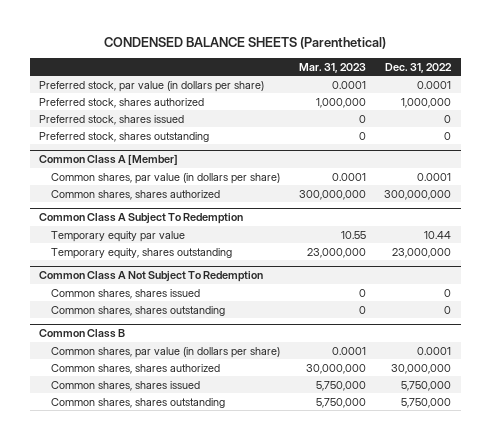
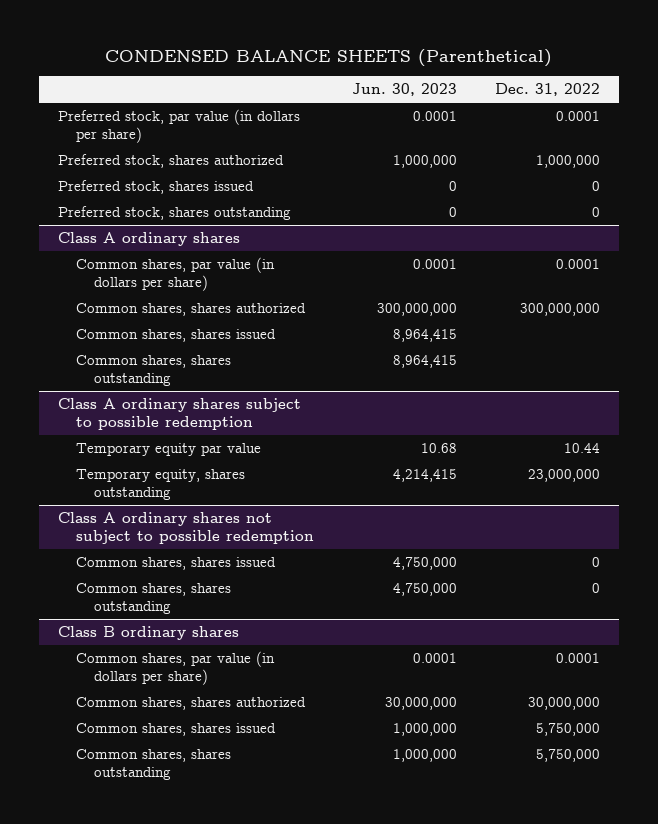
[298,62,366,73] Mar. 31, 2023 -> none
none -> [351,83,457,97] Jun. 30, 2023
[39,154,179,166] Common Class A [Member] -> [58,232,241,247] Class A ordinary shares
none -> [76,329,277,343] Common shares, shares issued
none -> [76,355,232,387] Common shares, shares outstanding
[39,213,244,225] Common Class A Subject To Redemption -> [58,398,302,431] Class A ordinary shares subject to possible redemption
[39,271,264,283] Common Class A Not Subject To Redemption -> [58,512,315,545] Class A ordinary shares not subject to possible redemption
[39,329,126,339] Common Class B -> [58,626,240,641] Class B ordinary shares

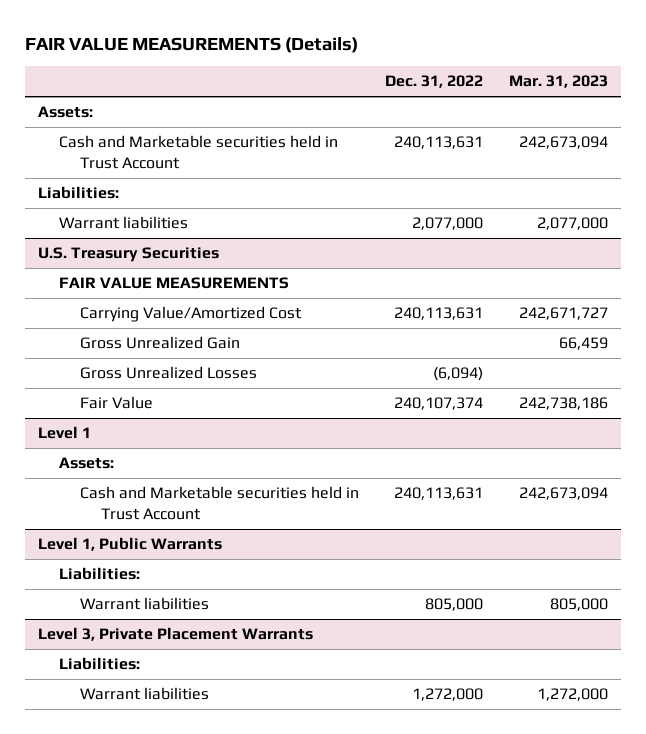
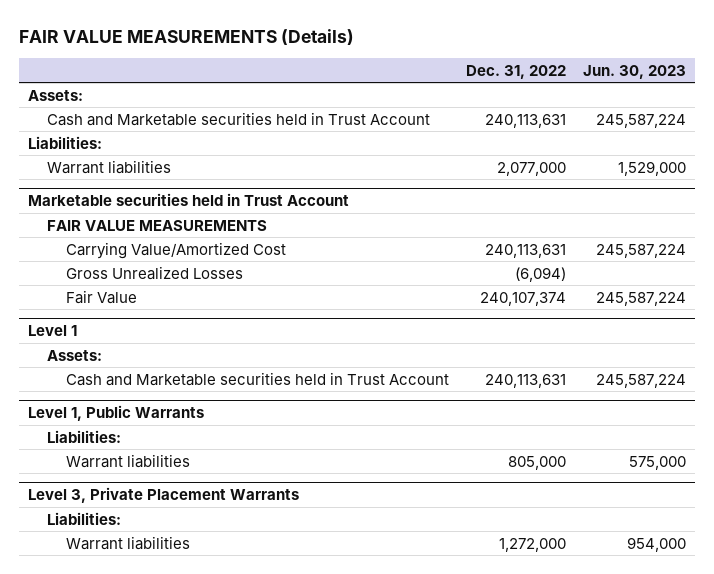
[509,75,609,89] Mar. 31, 2023 -> none
none -> [583,64,687,79] Jun. 30, 2023
[38,247,220,263] U.S. Treasury Securities -> [27,193,349,207] Marketable securities held in Trust Account
[80,336,241,350] Gross Unrealized Gain -> none

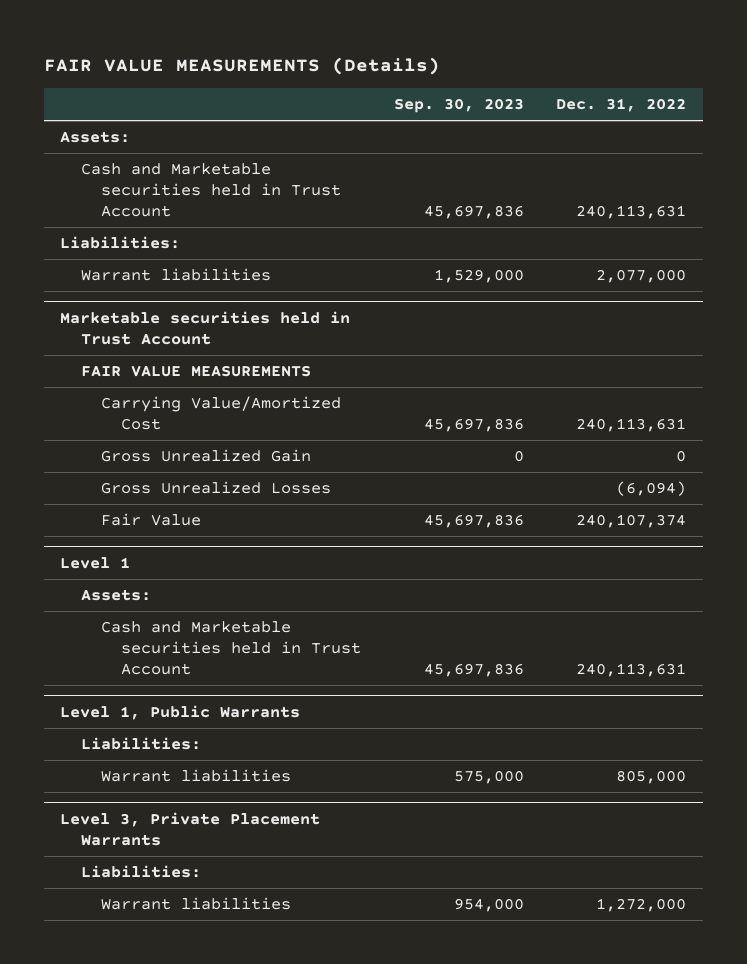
[583,64,687,79] Jun. 30, 2023 -> none
none -> [393,97,524,113] Sep. 30, 2023
none -> [100,449,311,463] Gross Unrealized Gain

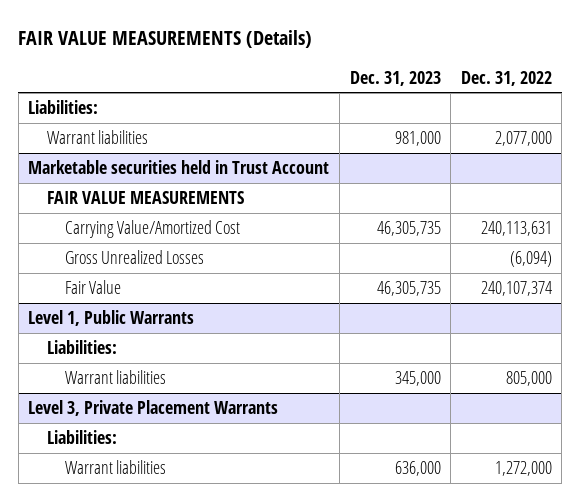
[393,97,524,113] Sep. 30, 2023 -> none
none -> [349,70,441,86] Dec. 31, 2023
[60,131,131,144] Assets: -> none
[80,163,341,218] Cash and Marketable securities held in Trust Account -> none
[100,449,311,463] Gross Unrealized Gain -> none
[60,556,131,569] Level 1 -> none
[80,589,151,602] Assets: -> none
[100,621,362,676] Cash and Marketable securities held in Trust Account -> none

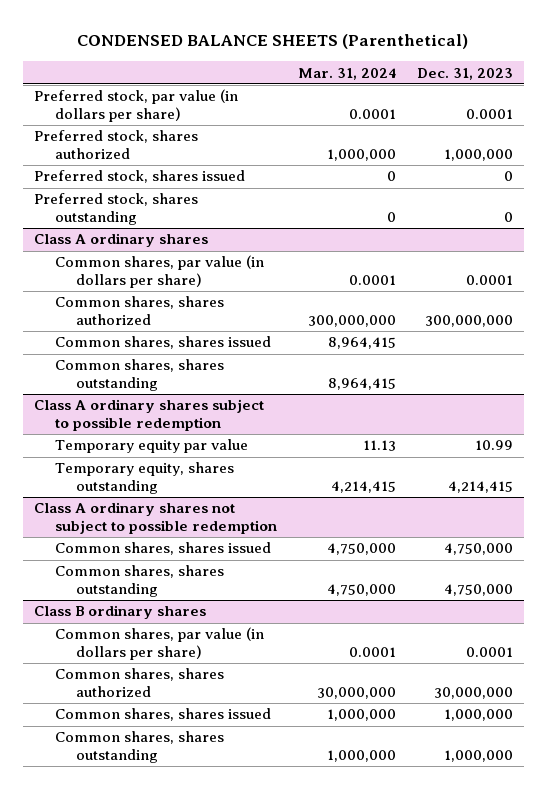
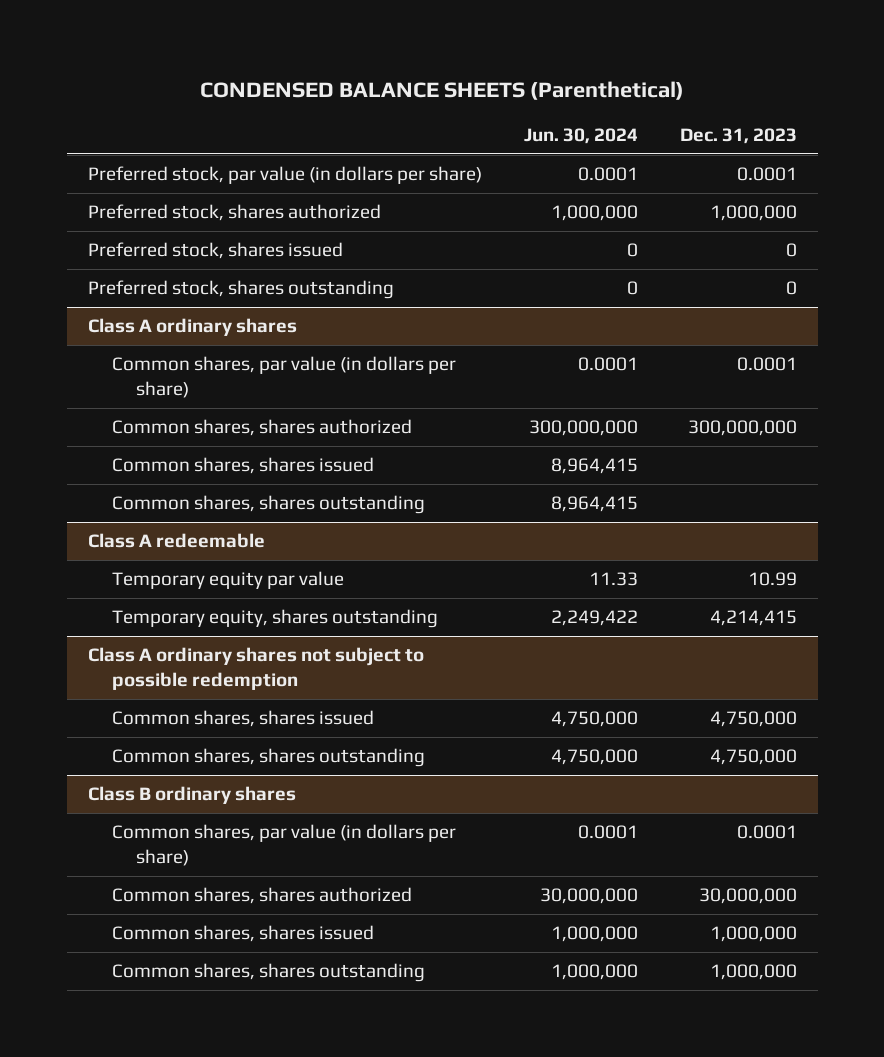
[297,67,396,80] Mar. 31, 2024 -> none
none -> [523,127,638,144] Jun. 30, 2024
[33,399,264,431] Class A ordinary shares subject to possible redemption -> [87,533,265,549] Class A redeemable

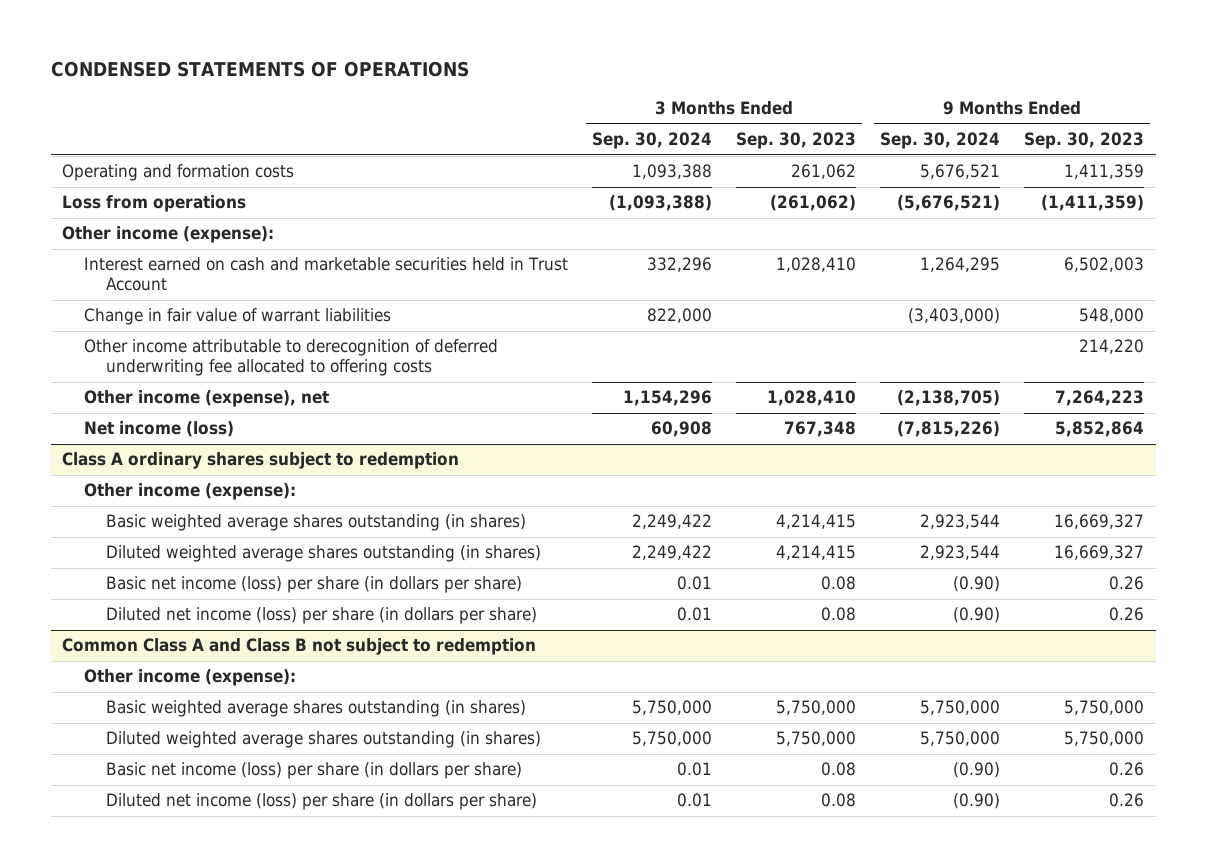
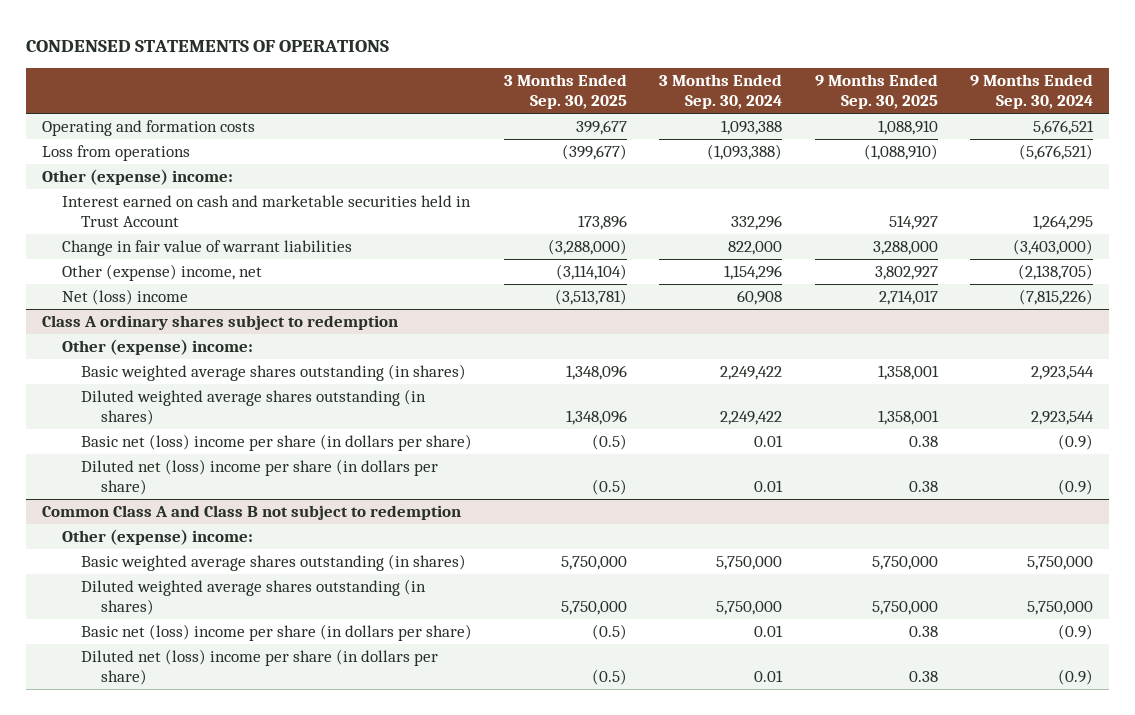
[735,132,856,150] Sep. 30, 2023 -> none
[1023,132,1144,150] Sep. 30, 2023 -> none
none -> [504,74,628,109] 3 Months Ended Sep. 30, 2025
none -> [814,74,938,109] 9 Months Ended Sep. 30, 2025
[62,226,275,244] Other income (expense): -> [42,169,234,186] Other (expense) income:
[84,339,499,377] Other income attributable to derecognition of deferred underwriting fee allocated to offering costs -> none
[84,390,330,408] Other income (expense), net -> [61,264,262,282] Other (expense) income, net
[84,421,235,438] Net income (loss) -> [61,289,188,306] Net (loss) income
[84,483,297,501] Other income (expense): -> [61,339,253,356] Other (expense) income:
[105,576,522,594] Basic net income (loss) per share (in dollars per share) -> [81,434,473,452] Basic net (loss) income per share (in dollars per share)
[952,576,1000,593] (0.90) -> [1057,434,1093,451] (0.9)
[105,607,537,625] Diluted net income (loss) per share (in dollars per share) -> [81,459,439,495] Diluted net (loss) income per share (in dollars per share)
[952,607,1000,624] (0.90) -> [1057,478,1093,495] (0.9)
[84,669,297,687] Other income (expense): -> [61,529,253,546] Other (expense) income:
[105,762,522,780] Basic net income (loss) per share (in dollars per share) -> [81,624,473,642] Basic net (loss) income per share (in dollars per share)
[952,762,1000,779] (0.90) -> [1057,624,1093,641] (0.9)
[105,793,537,811] Diluted net income (loss) per share (in dollars per share) -> [81,649,439,685] Diluted net (loss) income per share (in dollars per share)
[952,793,1000,810] (0.90) -> [1057,668,1093,685] (0.9)

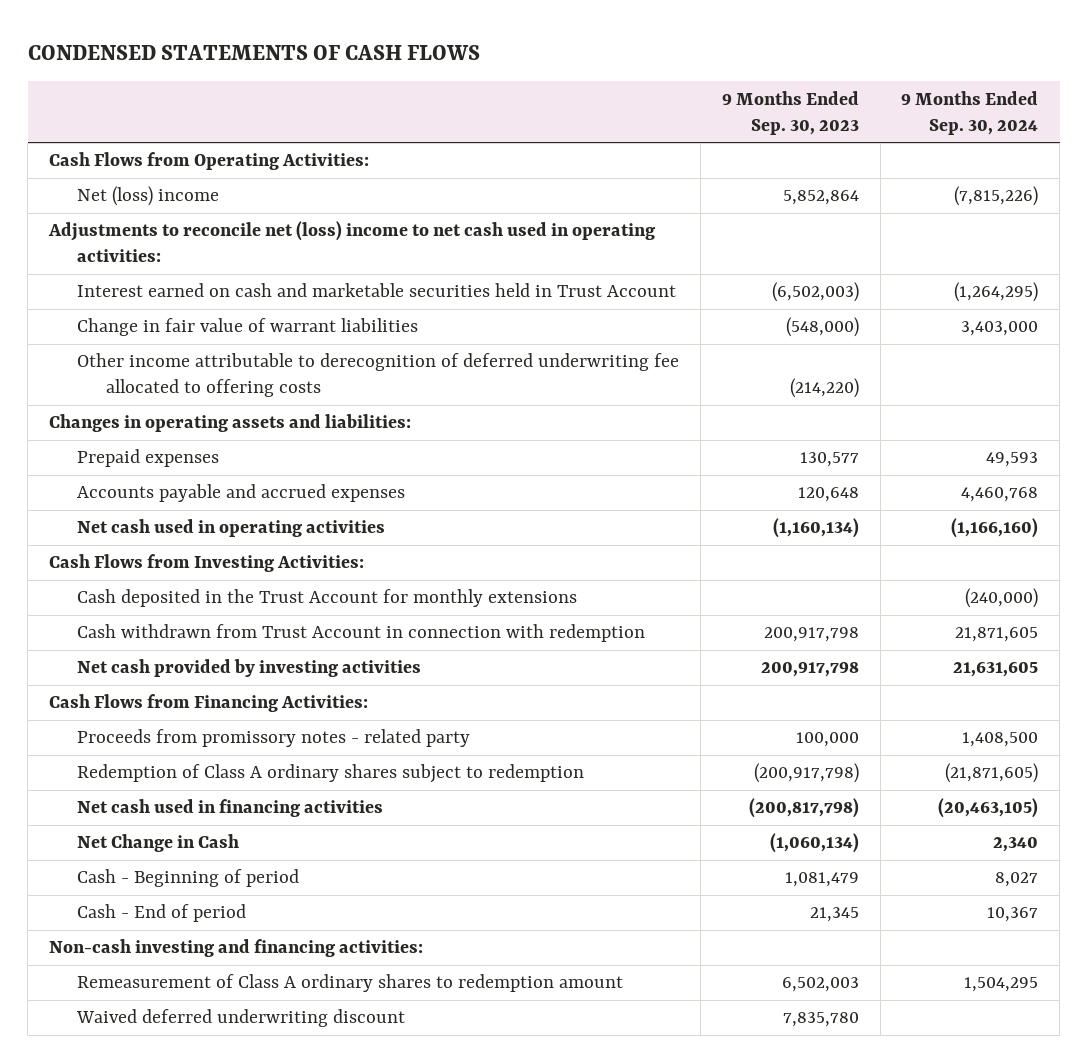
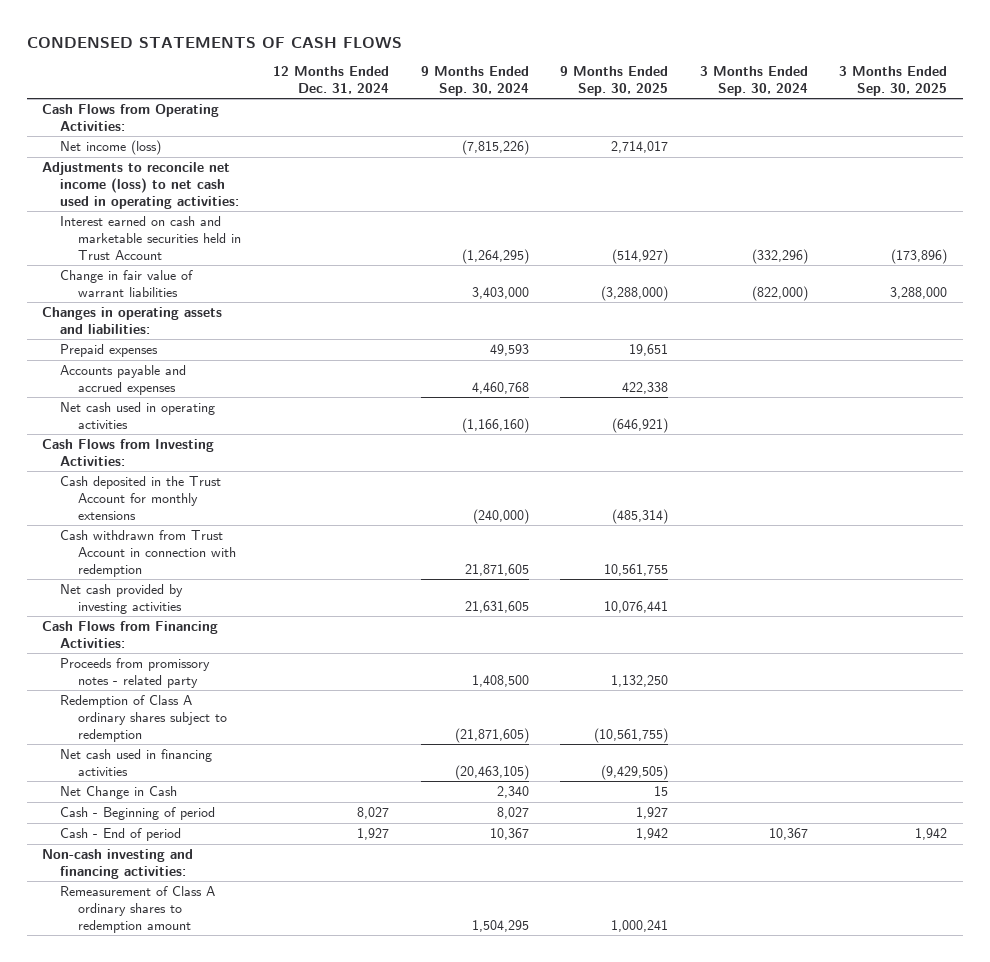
[721,90,859,135] 9 Months Ended Sep. 30, 2023 -> none
none -> [272,65,389,94] 12 Months Ended Dec. 31, 2024
none -> [560,65,669,96] 9 Months Ended Sep. 30, 2025
none -> [699,65,808,96] 3 Months Ended Sep. 30, 2024
none -> [839,65,948,96] 3 Months Ended Sep. 30, 2025
[77,186,220,207] Net (loss) income -> [60,139,162,155] Net income (loss)
[47,221,655,263] Adjustments to reconcile net (loss) income to net cash used in operating activities: -> [42,161,240,209] Adjustments to reconcile net income (loss) to net cash used in operating activities:
[77,353,680,398] Other income attributable to derecognition of deferred underwriting fee allocated to offering costs -> none
[76,1009,406,1028] Waived deferred underwriting discount -> none

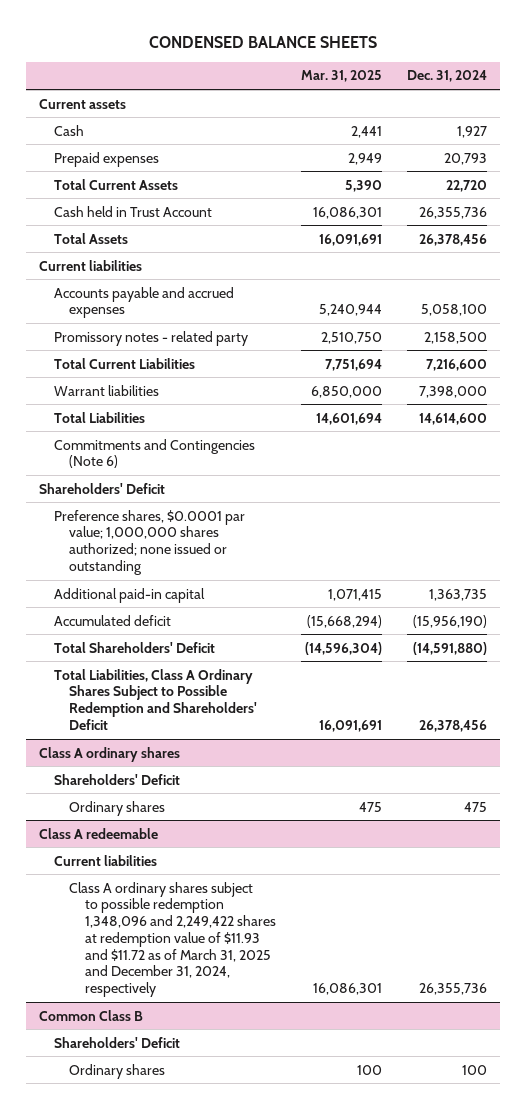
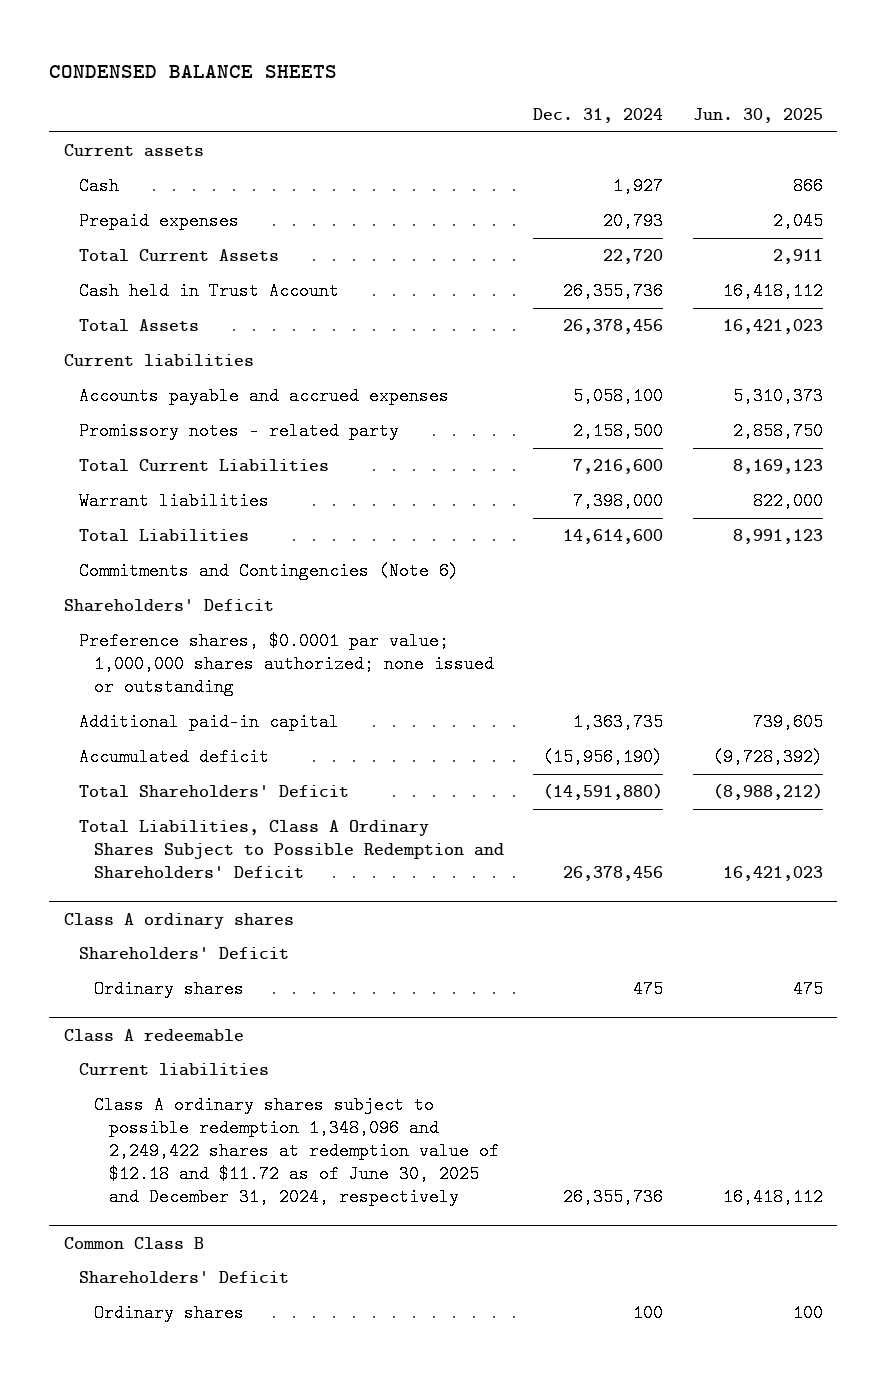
[301,70,383,83] Mar. 31, 2025 -> none
none -> [692,107,823,123] Jun. 30, 2025
[69,881,276,998] Class A ordinary shares subject to possible redemption 1,348,096 and 2,249,422 shares at redemption value of $11.93 and $11.72 as of March 31, 2025 and December 31, 2024, respectively -> [93,1096,499,1207] Class A ordinary shares subject to possible redemption 1,348,096 and 2,249,422 shares at redemption value of $12.18 and $11.72 as of June 30, 2025 and December 31, 2024, respectively

